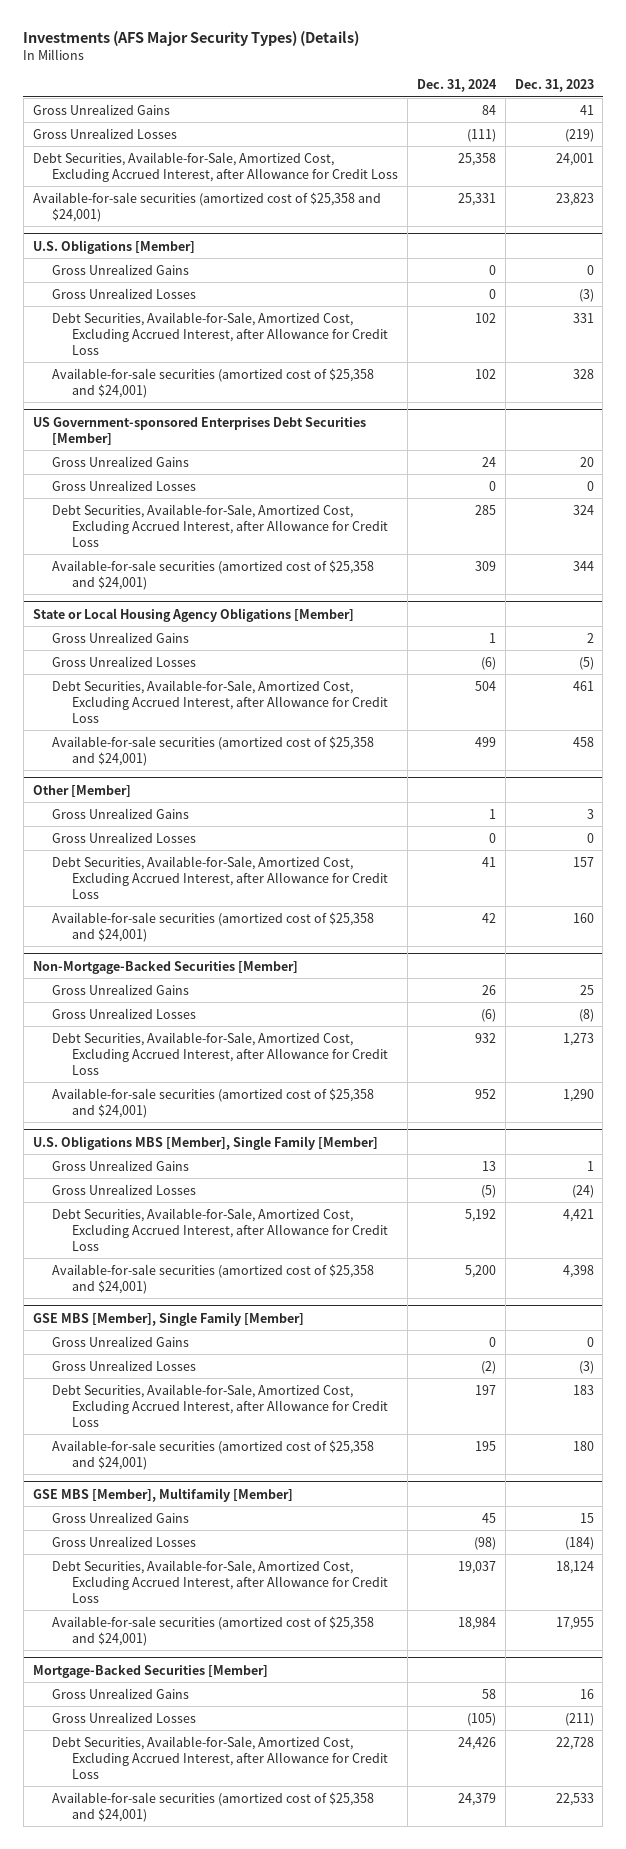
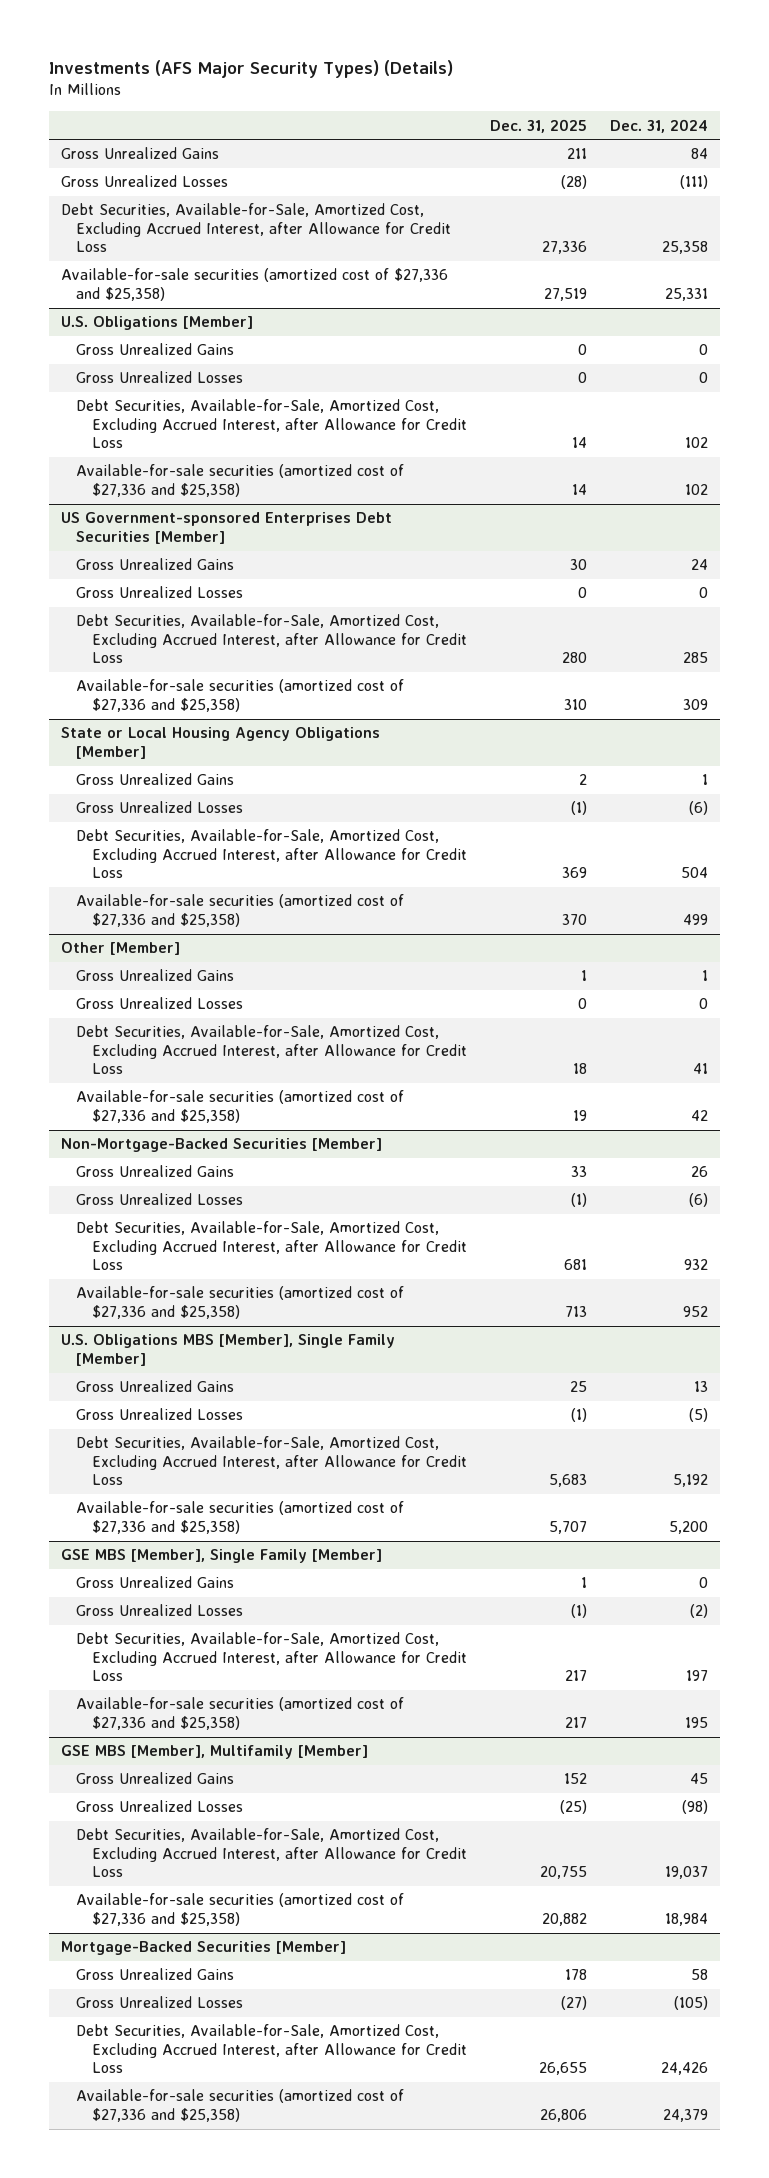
[514,79,594,93] Dec. 31, 2023 -> none
none -> [490,118,588,133] Dec. 31, 2025
[32,191,381,222] Available-for-sale securities (amortized cost of $25,358 and $24,001) -> [61,268,449,301] Available-for-sale securities (amortized cost of $27,336 and $25,358)
[52,367,375,398] Available-for-sale securities (amortized cost of $25,358 and $24,001) -> [76,464,405,497] Available-for-sale securities (amortized cost of $27,336 and $25,358)
[52,559,375,590] Available-for-sale securities (amortized cost of $25,358 and $24,001) -> [76,679,405,712] Available-for-sale securities (amortized cost of $27,336 and $25,358)
[52,735,375,766] Available-for-sale securities (amortized cost of $25,358 and $24,001) -> [76,894,405,927] Available-for-sale securities (amortized cost of $27,336 and $25,358)
[52,911,375,942] Available-for-sale securities (amortized cost of $25,358 and $24,001) -> [76,1090,405,1123] Available-for-sale securities (amortized cost of $27,336 and $25,358)
[52,1087,375,1118] Available-for-sale securities (amortized cost of $25,358 and $24,001) -> [76,1286,405,1319] Available-for-sale securities (amortized cost of $27,336 and $25,358)
[52,1263,375,1294] Available-for-sale securities (amortized cost of $25,358 and $24,001) -> [76,1501,405,1534] Available-for-sale securities (amortized cost of $27,336 and $25,358)
[52,1439,375,1470] Available-for-sale securities (amortized cost of $25,358 and $24,001) -> [76,1697,405,1730] Available-for-sale securities (amortized cost of $27,336 and $25,358)
[52,1615,375,1646] Available-for-sale securities (amortized cost of $25,358 and $24,001) -> [76,1893,405,1926] Available-for-sale securities (amortized cost of $27,336 and $25,358)
[52,1791,375,1822] Available-for-sale securities (amortized cost of $25,358 and $24,001) -> [76,2089,405,2122] Available-for-sale securities (amortized cost of $27,336 and $25,358)

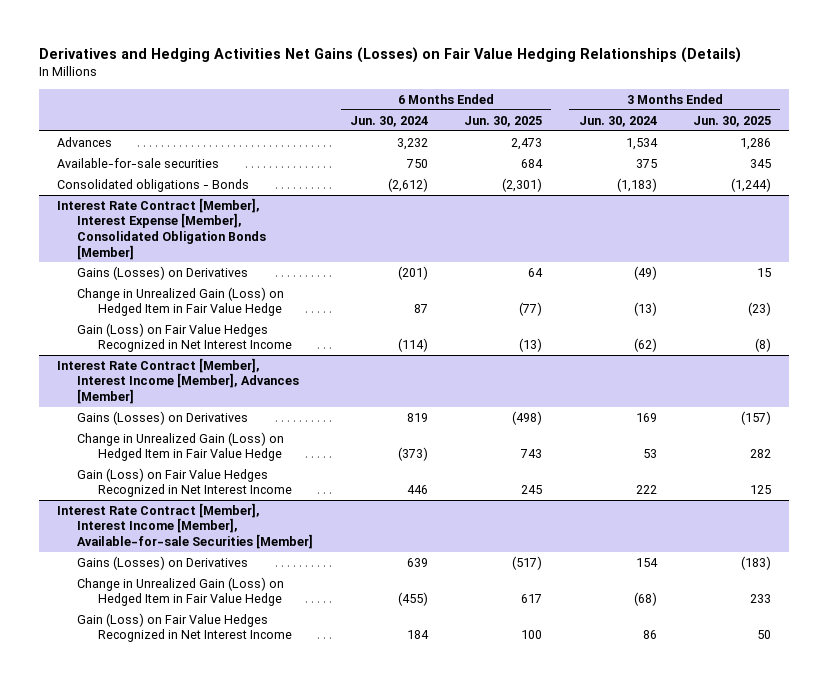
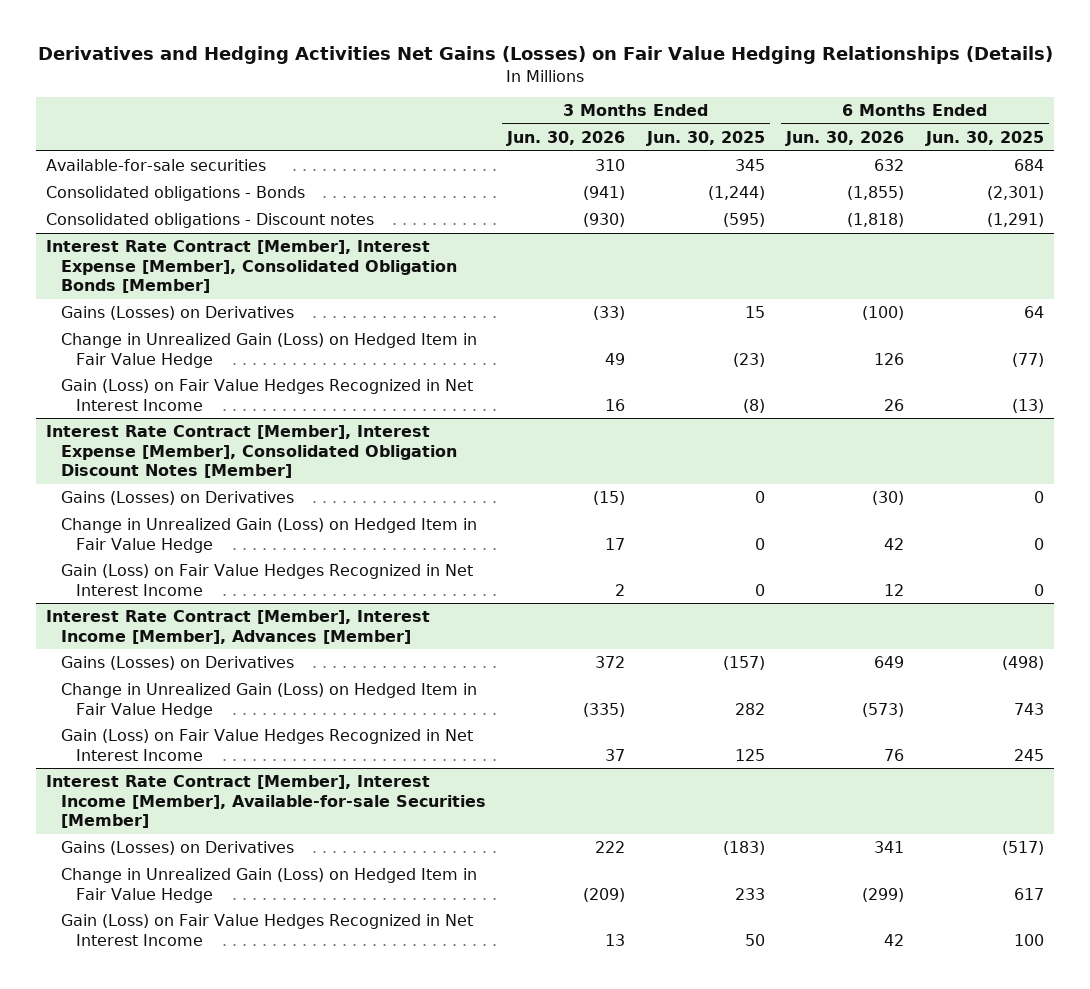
[349,115,428,127] Jun. 30, 2024 -> none
[578,115,657,127] Jun. 30, 2024 -> none
none -> [506,131,626,147] Jun. 30, 2026
none -> [785,131,905,147] Jun. 30, 2026
[57,136,113,147] Advances -> none
none -> [46,213,375,229] Consolidated obligations - Discount notes
none -> [46,425,457,479] Interest Rate Contract [Member], Interest Expense [Member], Consolidated Obligation Discount Notes [Member]
none -> [60,491,294,506] Gains (Losses) on Derivatives
none -> [60,518,477,553] Change in Unrealized Gain (Loss) on Hedged Item in Fair Value Hedge
none -> [60,564,473,596] Gain (Loss) on Fair Value Hedges Recognized in Net Interest Income

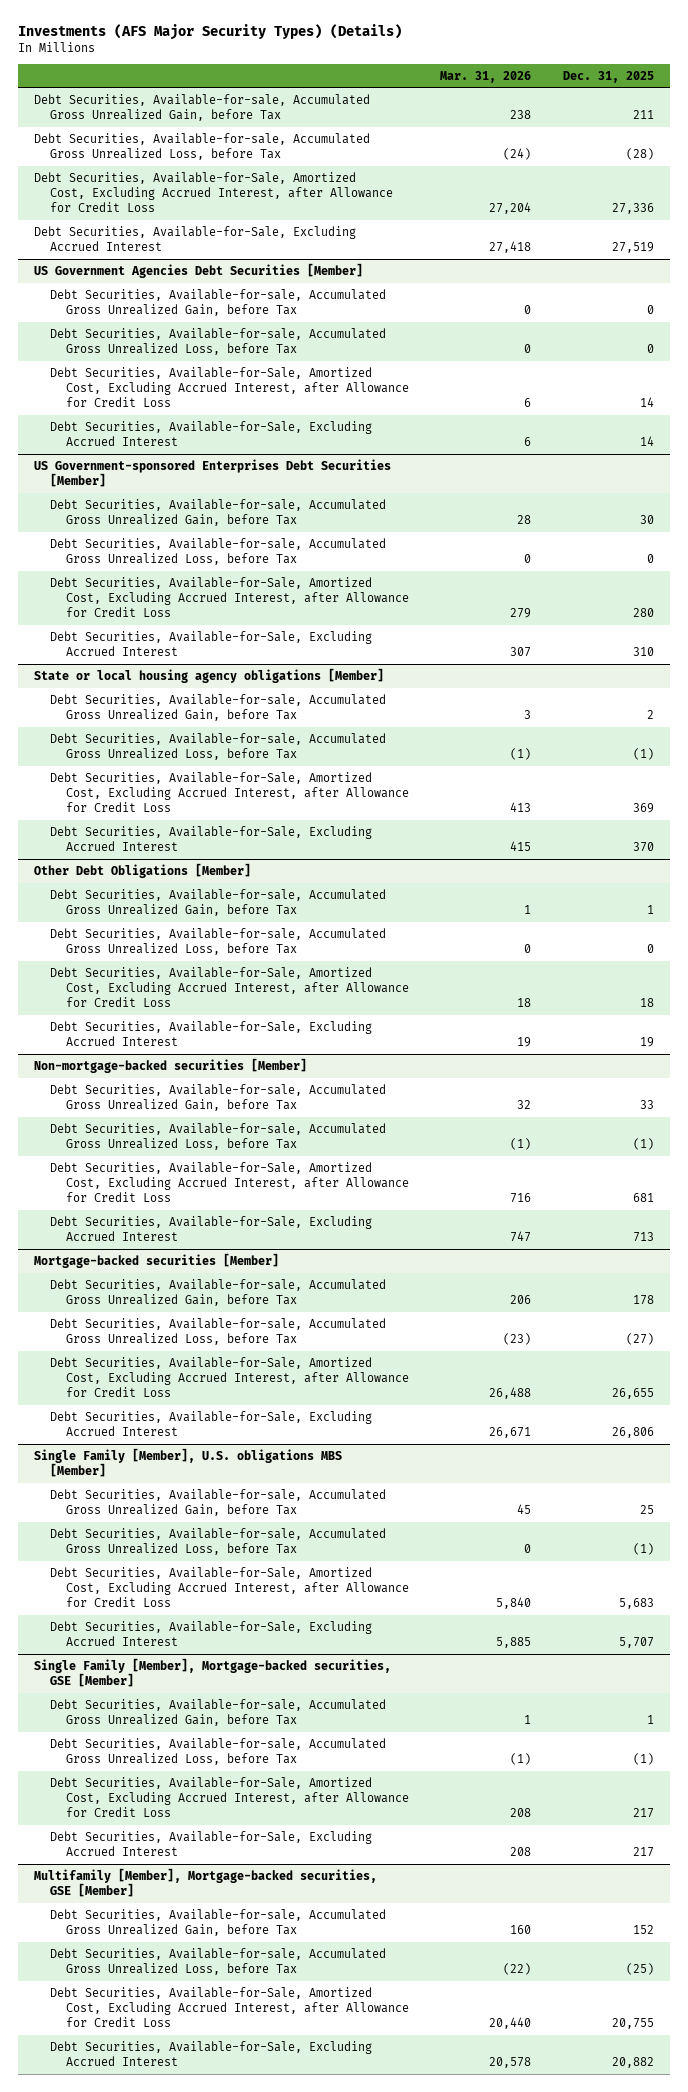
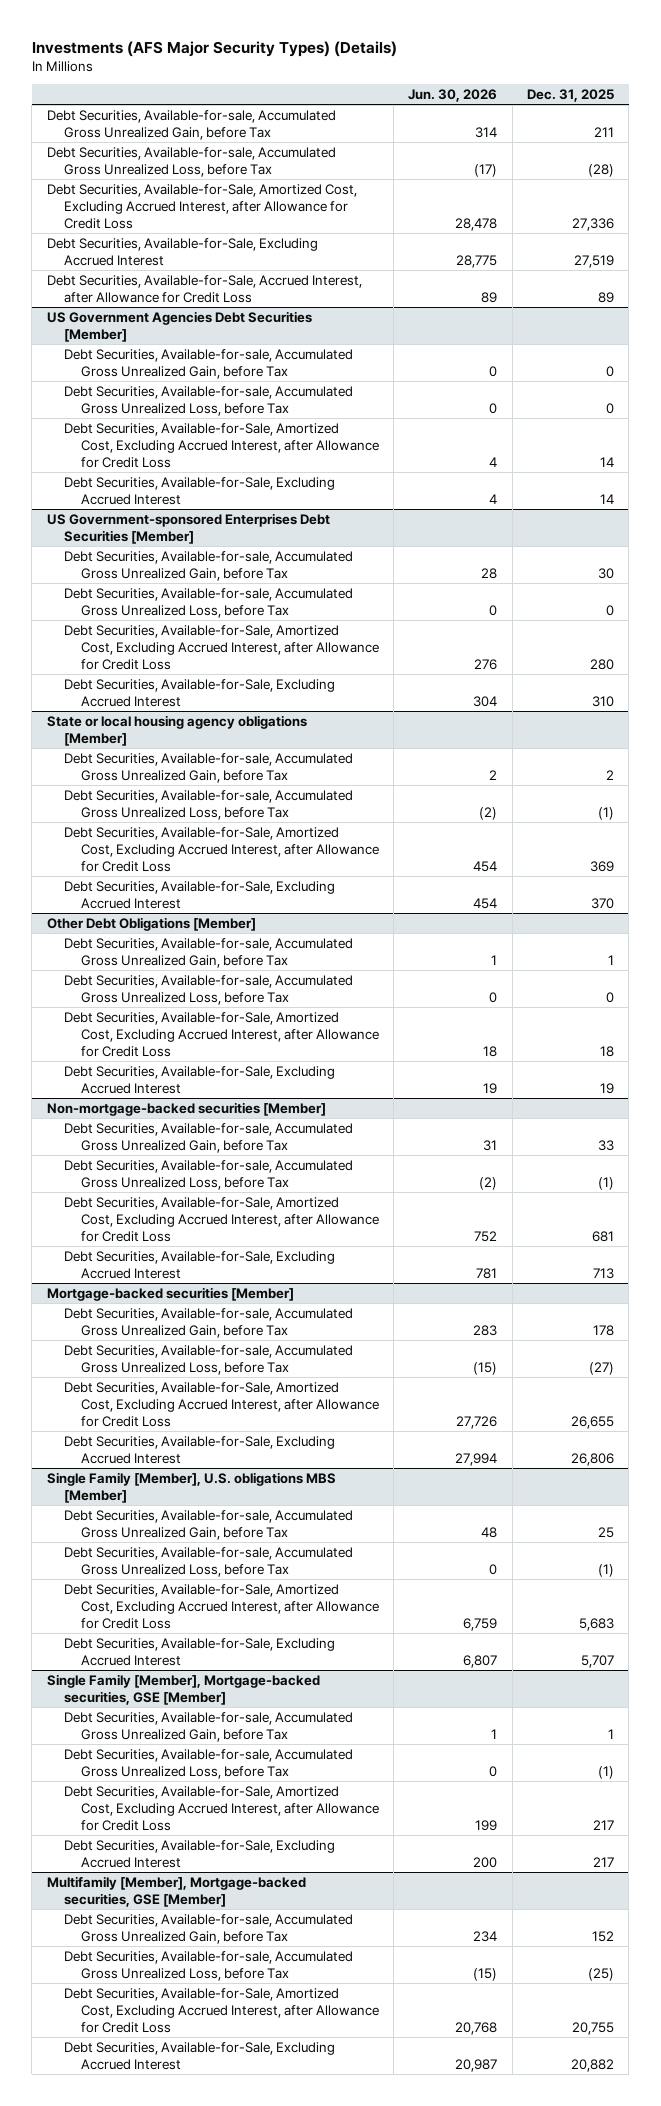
[440,70,532,83] Mar. 31, 2026 -> none
none -> [408,88,498,102] Jun. 30, 2026
none -> [46,274,362,303] Debt Securities, Available-for-Sale, Accrued Interest, after Allowance for Credit Loss

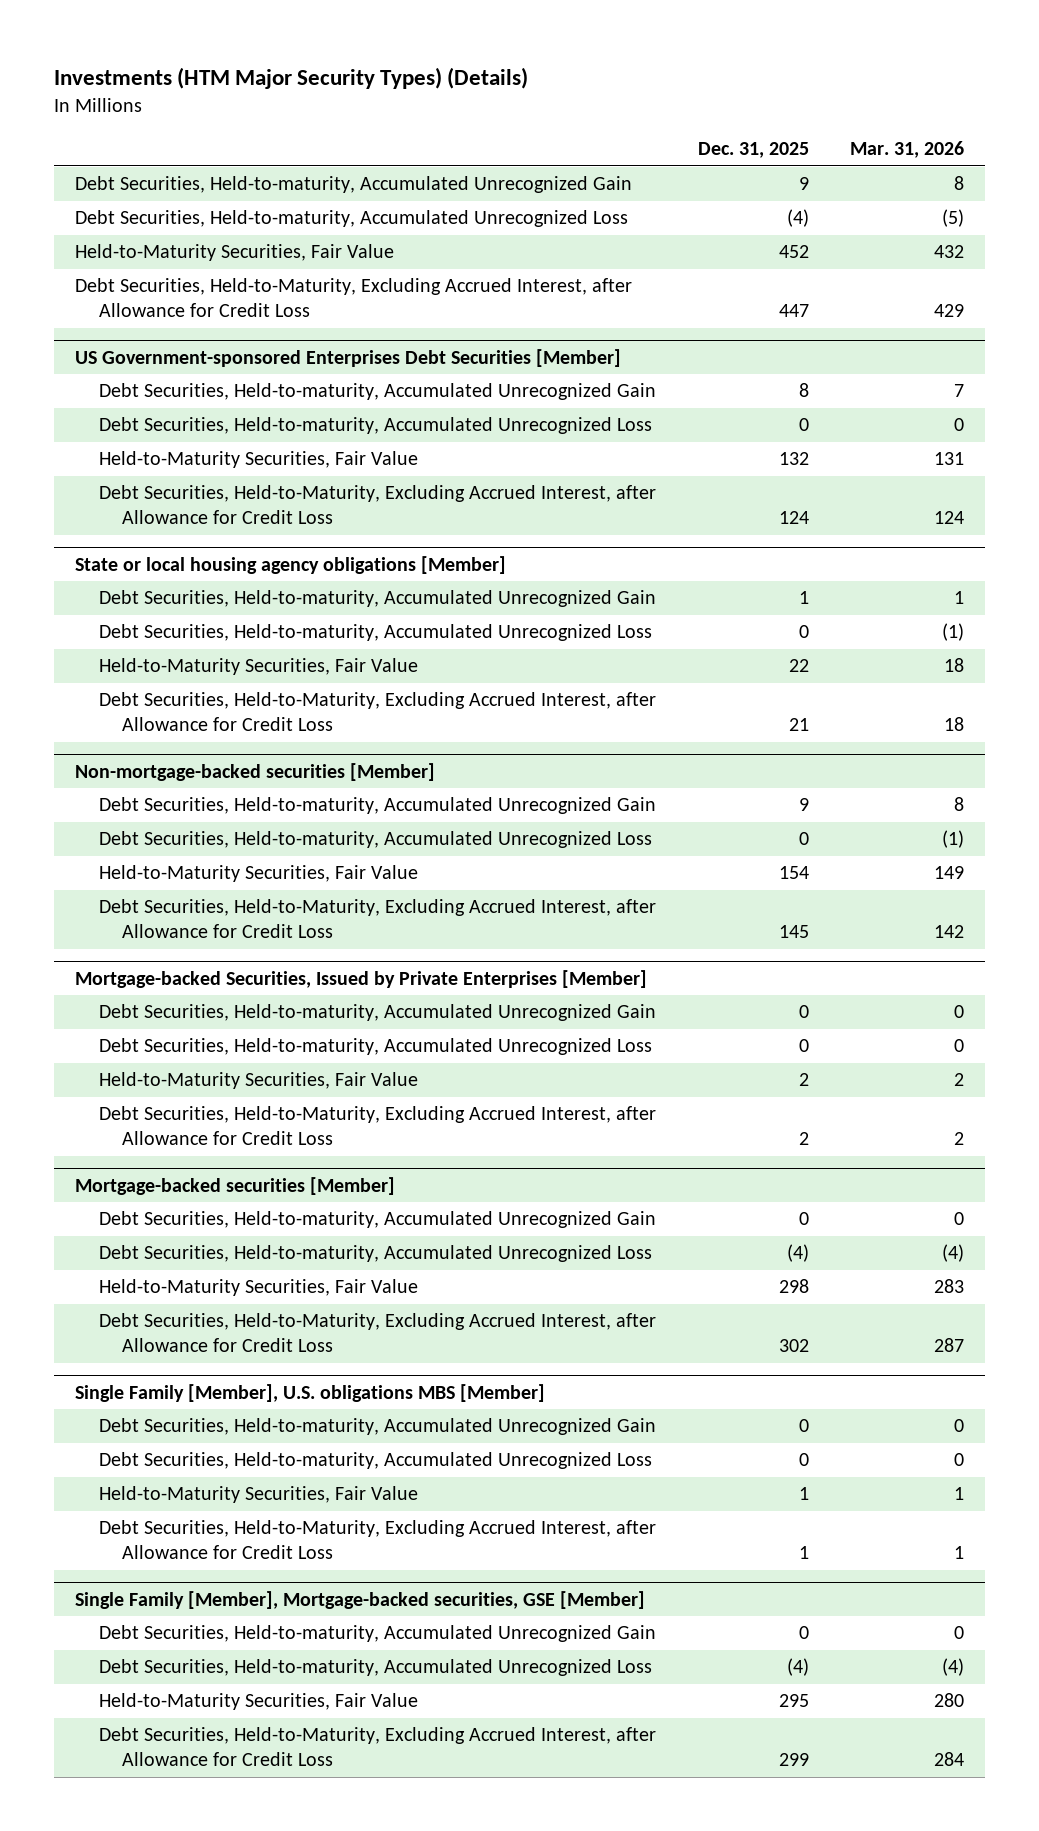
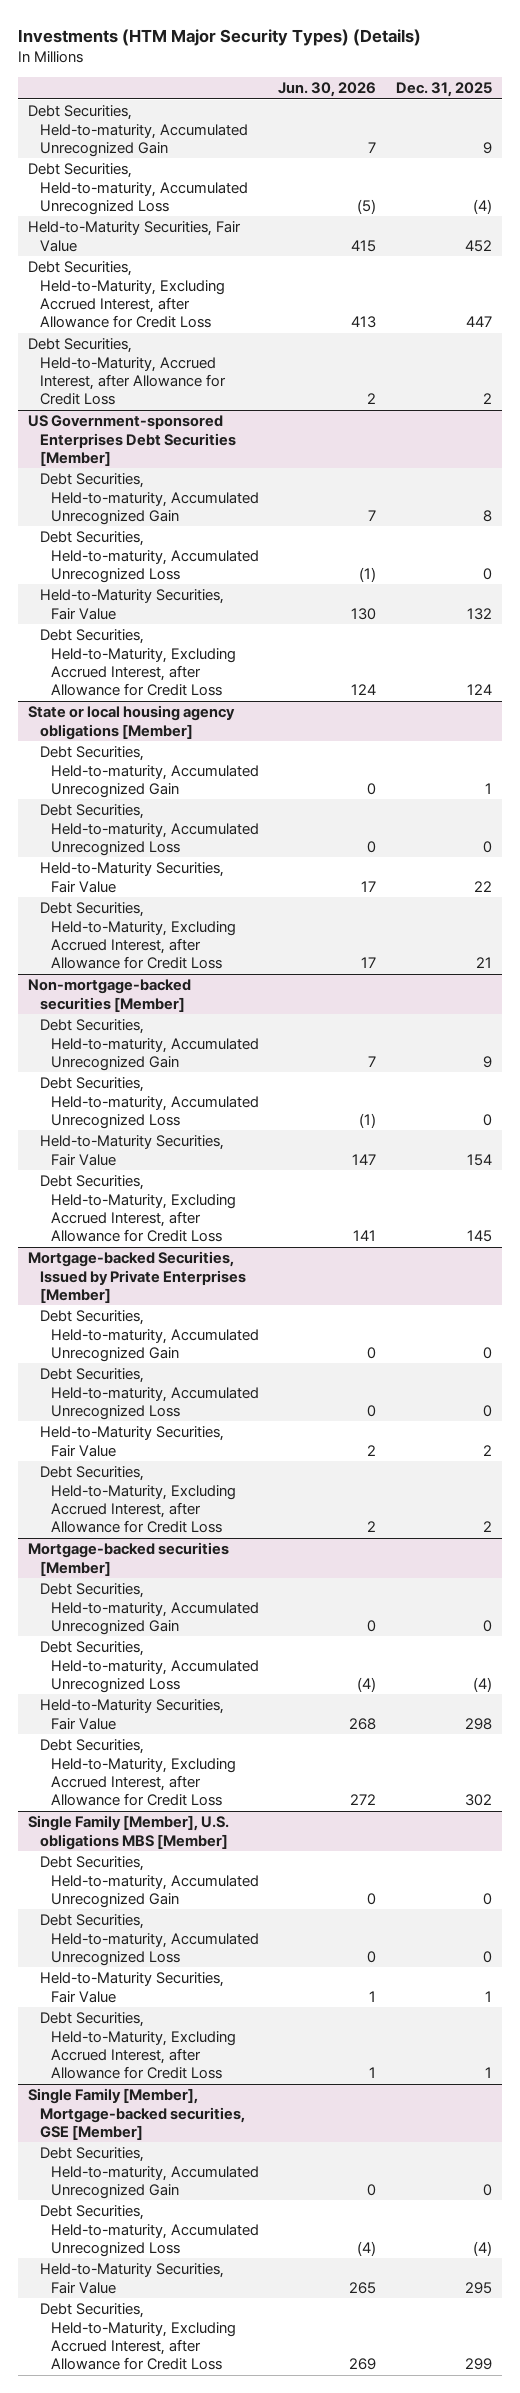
[850,141,965,159] Mar. 31, 2026 -> none
none -> [278,82,377,98] Jun. 30, 2026
none -> [28,338,226,406] Debt Securities, Held-to-Maturity, Accrued Interest, after Allowance for Credit Loss

